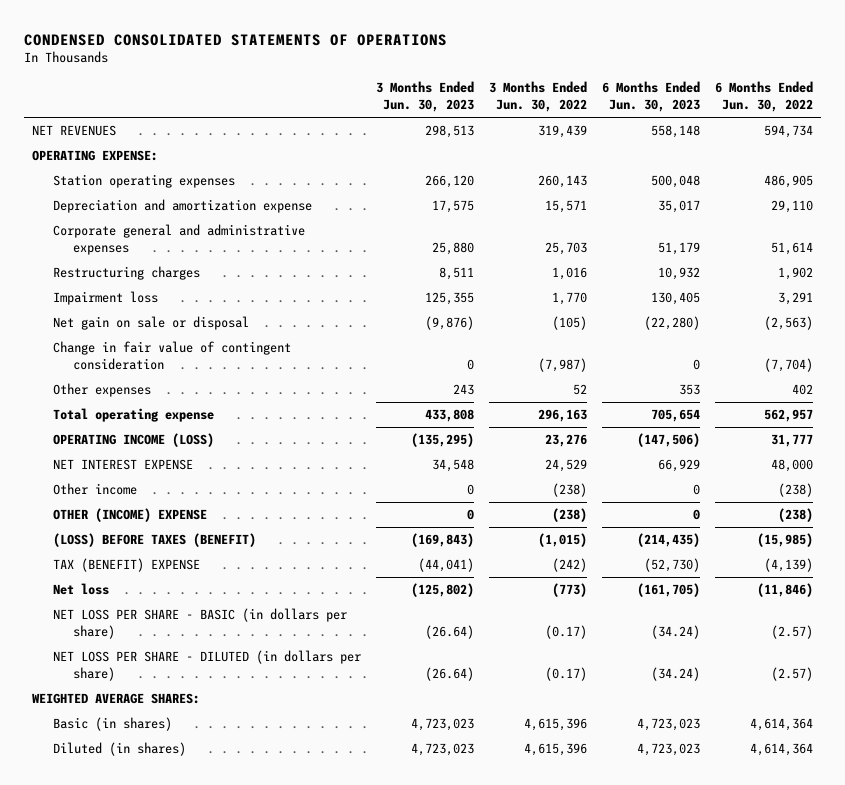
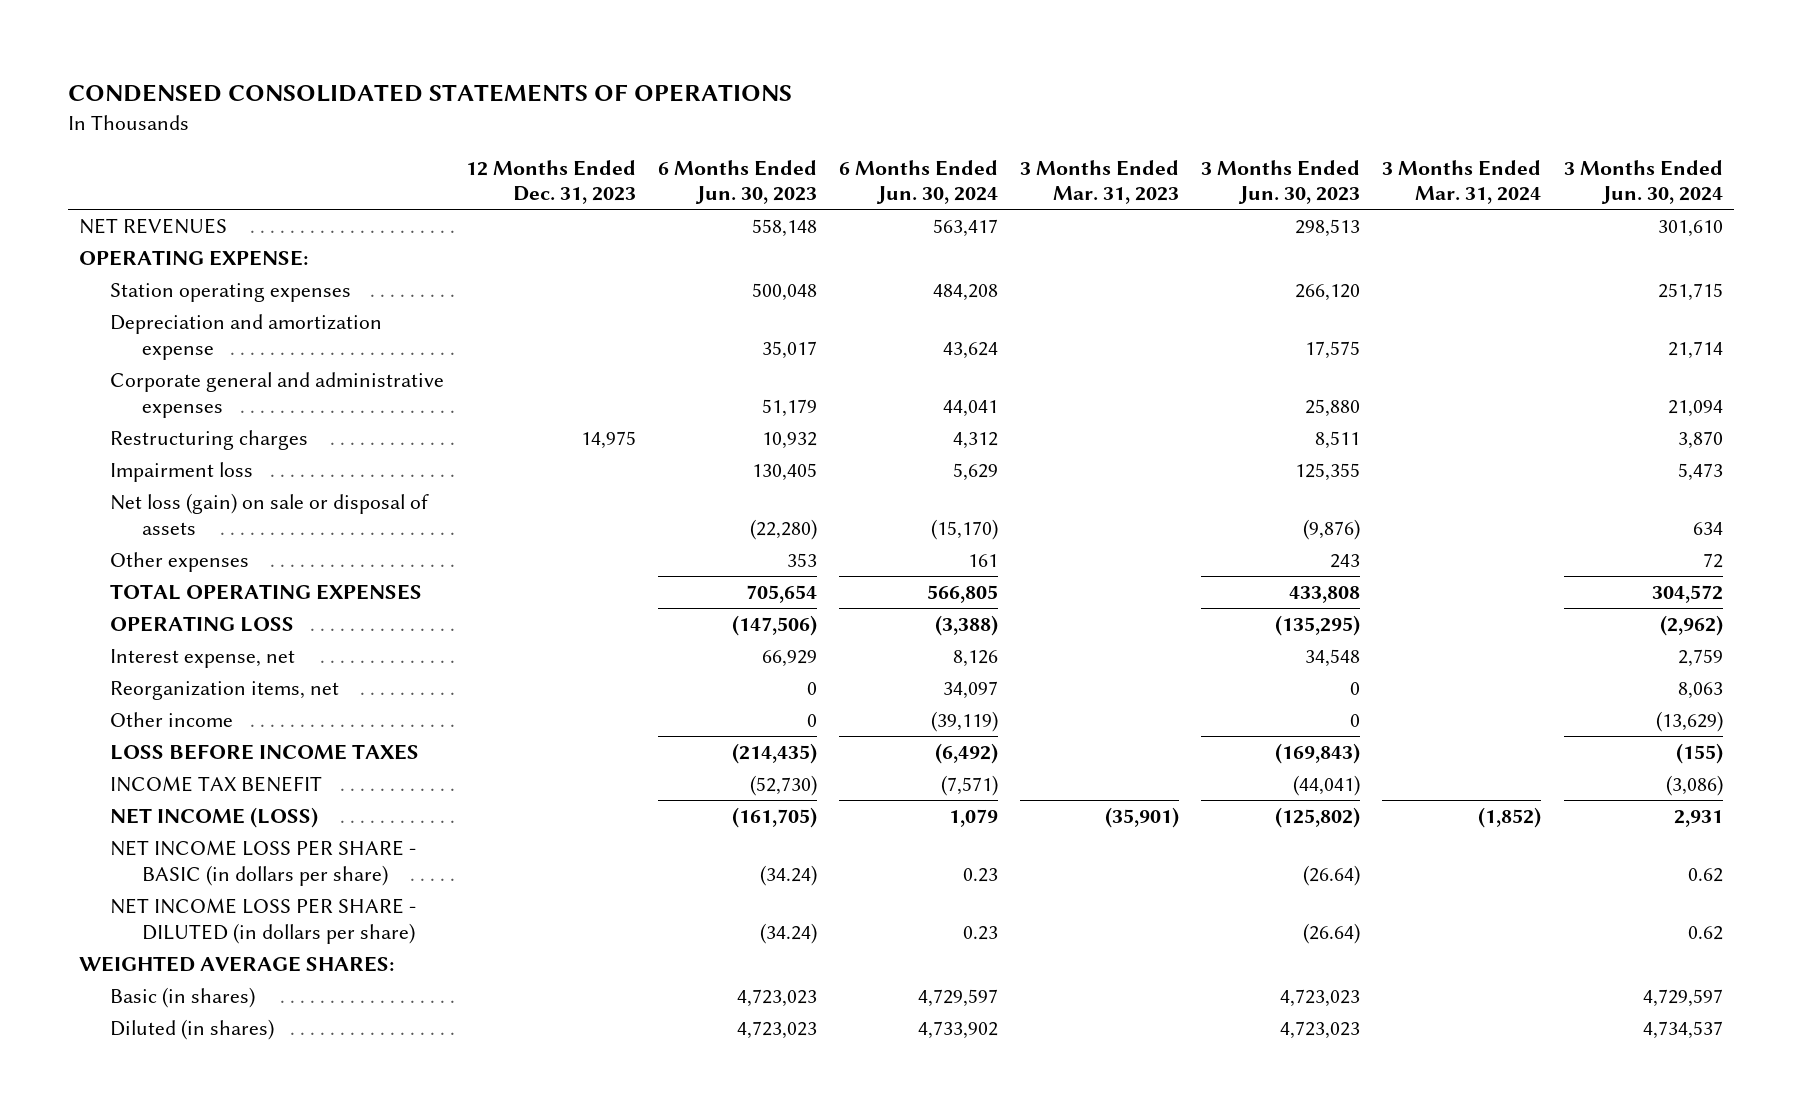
[489,81,588,113] 3 Months Ended Jun. 30, 2022 -> none
[715,81,814,113] 6 Months Ended Jun. 30, 2022 -> none
none -> [466,159,637,205] 12 Months Ended Dec. 31, 2023
none -> [839,159,999,205] 6 Months Ended Jun. 30, 2024
none -> [1020,159,1180,205] 3 Months Ended Mar. 31, 2023
none -> [1382,159,1542,205] 3 Months Ended Mar. 31, 2024
none -> [1563,159,1723,205] 3 Months Ended Jun. 30, 2024
[52,340,291,370] Change in fair value of contingent consideration -> none
[52,315,249,330] Net gain on sale or disposal -> [110,493,430,535] Net loss (gain) on sale or disposal of assets
[52,407,214,422] Total operating expense -> [110,584,423,601] TOTAL OPERATING EXPENSES
[52,432,214,447] OPERATING INCOME (LOSS) -> [110,616,295,633] OPERATING LOSS
[52,458,193,470] NET INTEREST EXPENSE -> [110,649,296,669] Interest expense, net
none -> [110,681,340,701] Reorganization items, net
[52,507,207,522] OTHER (INCOME) EXPENSE -> none
[52,532,256,547] (LOSS) BEFORE TAXES (BENEFIT) -> [110,744,420,761] LOSS BEFORE INCOME TAXES
[52,557,200,572] TAX (BENEFIT) EXPENSE -> [110,776,323,793] INCOME TAX BENEFIT
[52,582,109,595] Net loss -> [110,807,319,829] NET INCOME (LOSS)
[52,607,347,639] NET LOSS PER SHARE - BASIC (in dollars per share) -> [110,840,417,886] NET INCOME LOSS PER SHARE - BASIC (in dollars per share)
[52,649,361,681] NET LOSS PER SHARE - DILUTED (in dollars per share) -> [110,898,417,944] NET INCOME LOSS PER SHARE - DILUTED (in dollars per share)

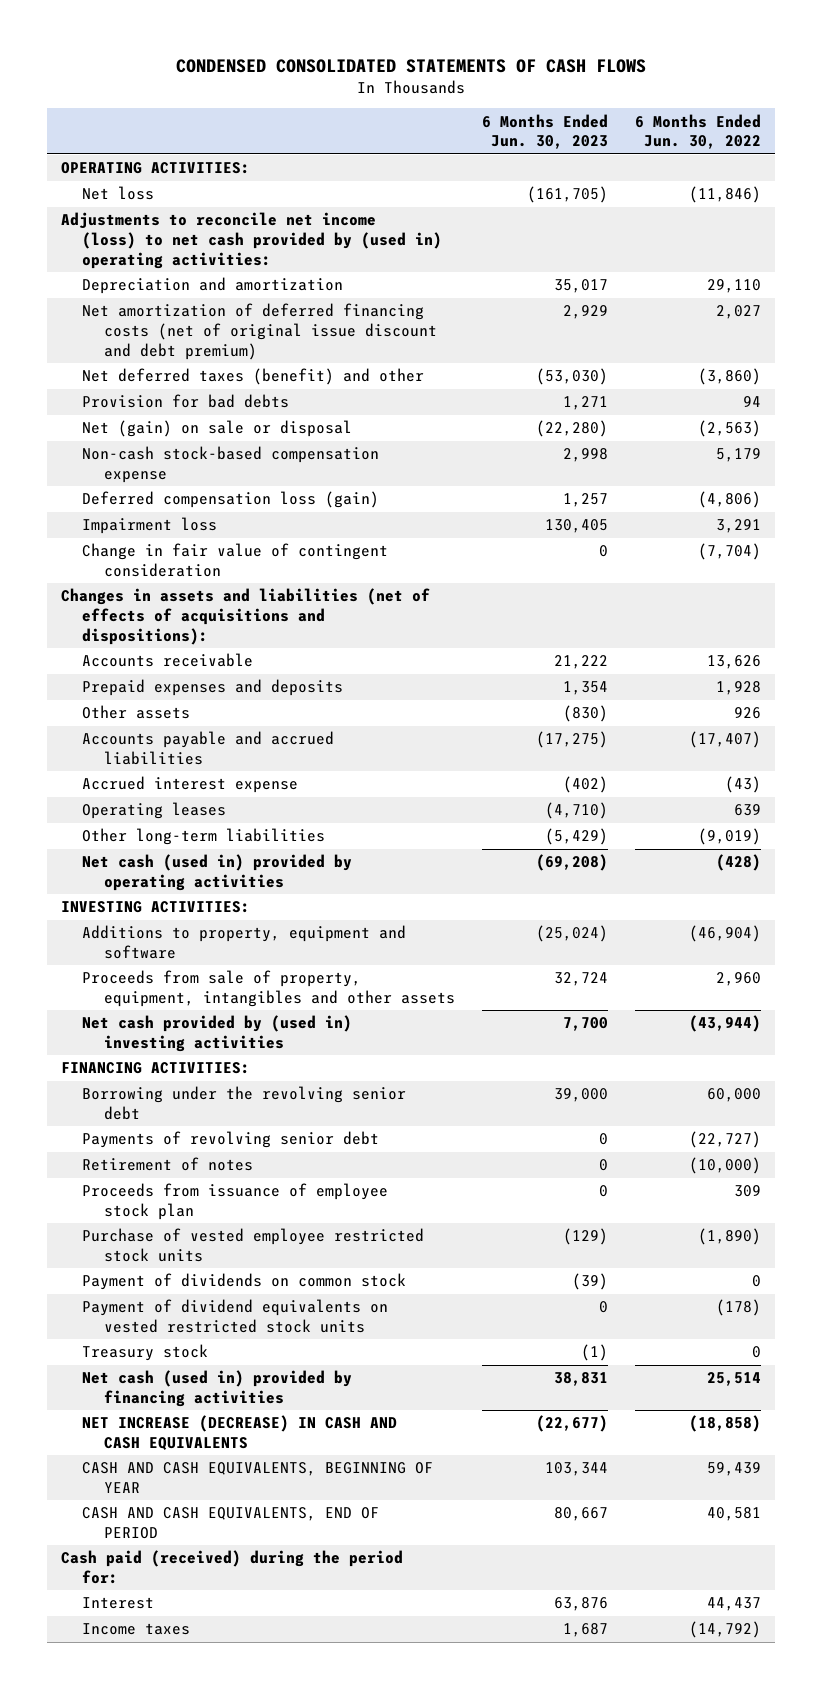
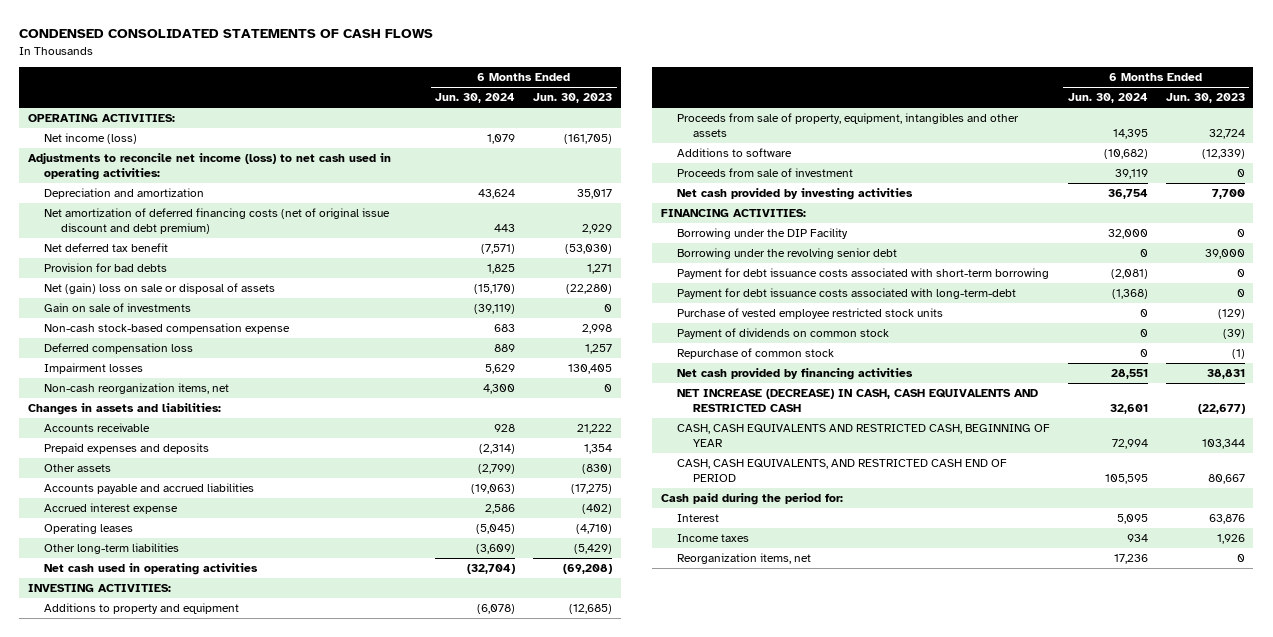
[635,113,762,150] 6 Months Ended Jun. 30, 2022 -> none
none -> [435,93,516,104] Jun. 30, 2024
[82,186,155,201] Net loss -> [44,133,138,145] Net income (loss)
[61,212,443,269] Adjustments to reconcile net income (loss) to net cash provided by (used in) operating activities: -> [28,153,392,181] Adjustments to reconcile net income (loss) to net cash used in operating activities:
[82,368,425,386] Net deferred taxes (benefit) and other -> [44,243,169,253] Net deferred tax benefit
[82,420,353,438] Net (gain) on sale or disposal -> [44,283,276,295] Net (gain) loss on sale or disposal of assets
none -> [44,303,192,313] Gain on sale of investments
[82,543,389,577] Change in fair value of contingent consideration -> none
[82,491,380,509] Deferred compensation loss (gain) -> [44,343,194,355] Deferred compensation loss
[82,517,218,535] Impairment loss -> [44,363,144,375] Impairment losses
none -> [44,383,230,395] Non-cash reorganization items, net
[61,588,431,645] Changes in assets and liabilities (net of effects of acquisitions and dispositions): -> [28,403,222,416] Changes in assets and liabilities:
[82,854,353,891] Net cash (used in) provided by operating activities -> [44,563,259,576] Net cash used in operating activities
[82,925,407,959] Additions to property, equipment and software -> [44,603,240,615] Additions to property and equipment
[535,925,608,943] (25,024) -> [569,604,613,615] (12,685)
none -> [676,148,792,158] Additions to software
none -> [676,168,853,178] Proceeds from sale of investment
[82,1015,353,1052] Net cash provided by (used in) investing activities -> [676,188,913,201] Net cash provided by investing activities
none -> [676,228,848,240] Borrowing under the DIP Facility
[82,1131,380,1149] Payments of revolving senior debt -> none
[82,1157,254,1172] Retirement of notes -> none
[82,1183,389,1220] Proceeds from issuance of employee stock plan -> none
none -> [676,268,1049,280] Payment for debt issuance costs associated with short-term borrowing
none -> [676,288,1016,300] Payment for debt issuance costs associated with long-term-debt
[82,1299,389,1333] Payment of dividend equivalents on vested restricted stock units -> none
[82,1344,209,1362] Treasury stock -> [676,348,834,360] Repurchase of common stock
[82,1370,353,1407] Net cash (used in) provided by financing activities -> [676,368,913,381] Net cash provided by financing activities
[82,1415,398,1450] NET INCREASE (DECREASE) IN CASH AND CASH EQUIVALENTS -> [676,389,1038,413] NET INCREASE (DECREASE) IN CASH, CASH EQUIVALENTS AND RESTRICTED CASH
[82,1462,434,1493] CASH AND CASH EQUIVALENTS, BEGINNING OF YEAR -> [676,424,1050,448] CASH, CASH EQUIVALENTS AND RESTRICTED CASH, BEGINNING OF YEAR
[82,1507,380,1539] CASH AND CASH EQUIVALENTS, END OF PERIOD -> [676,459,1007,483] CASH, CASH EQUIVALENTS, AND RESTRICTED CASH END OF PERIOD
[61,1550,404,1584] Cash paid (received) during the period for: -> [660,493,843,506] Cash paid during the period for:
[562,1623,608,1638] 1,687 -> [1216,534,1245,545] 1,926
none -> [676,553,811,565] Reorganization items, net

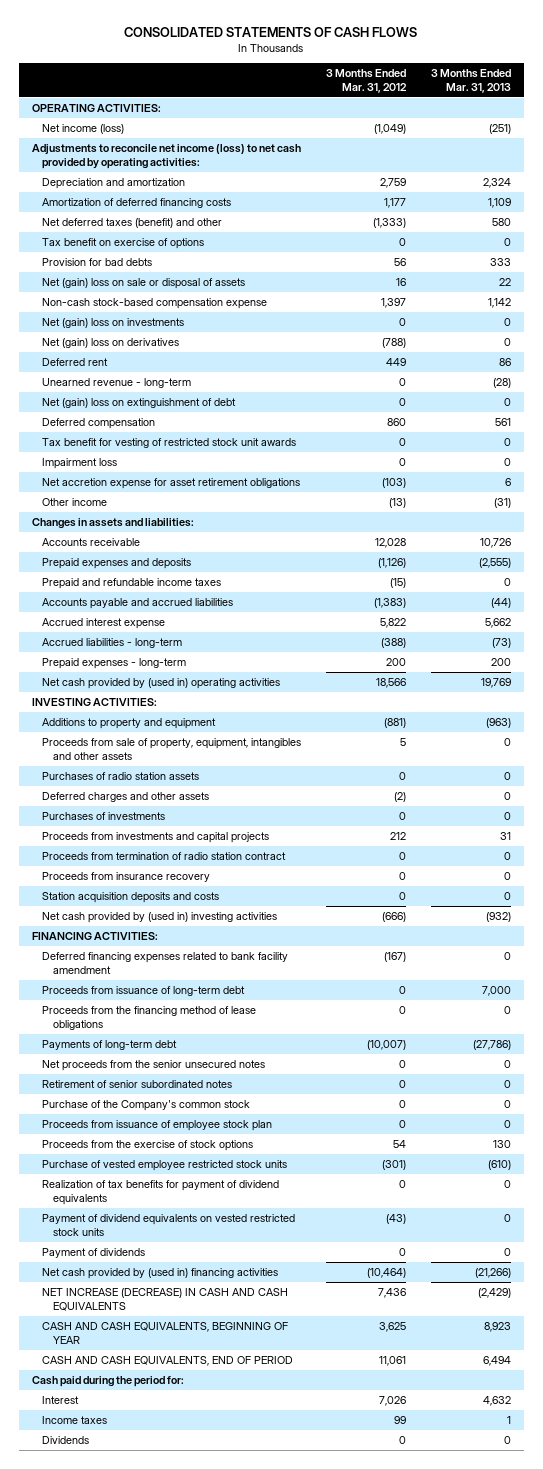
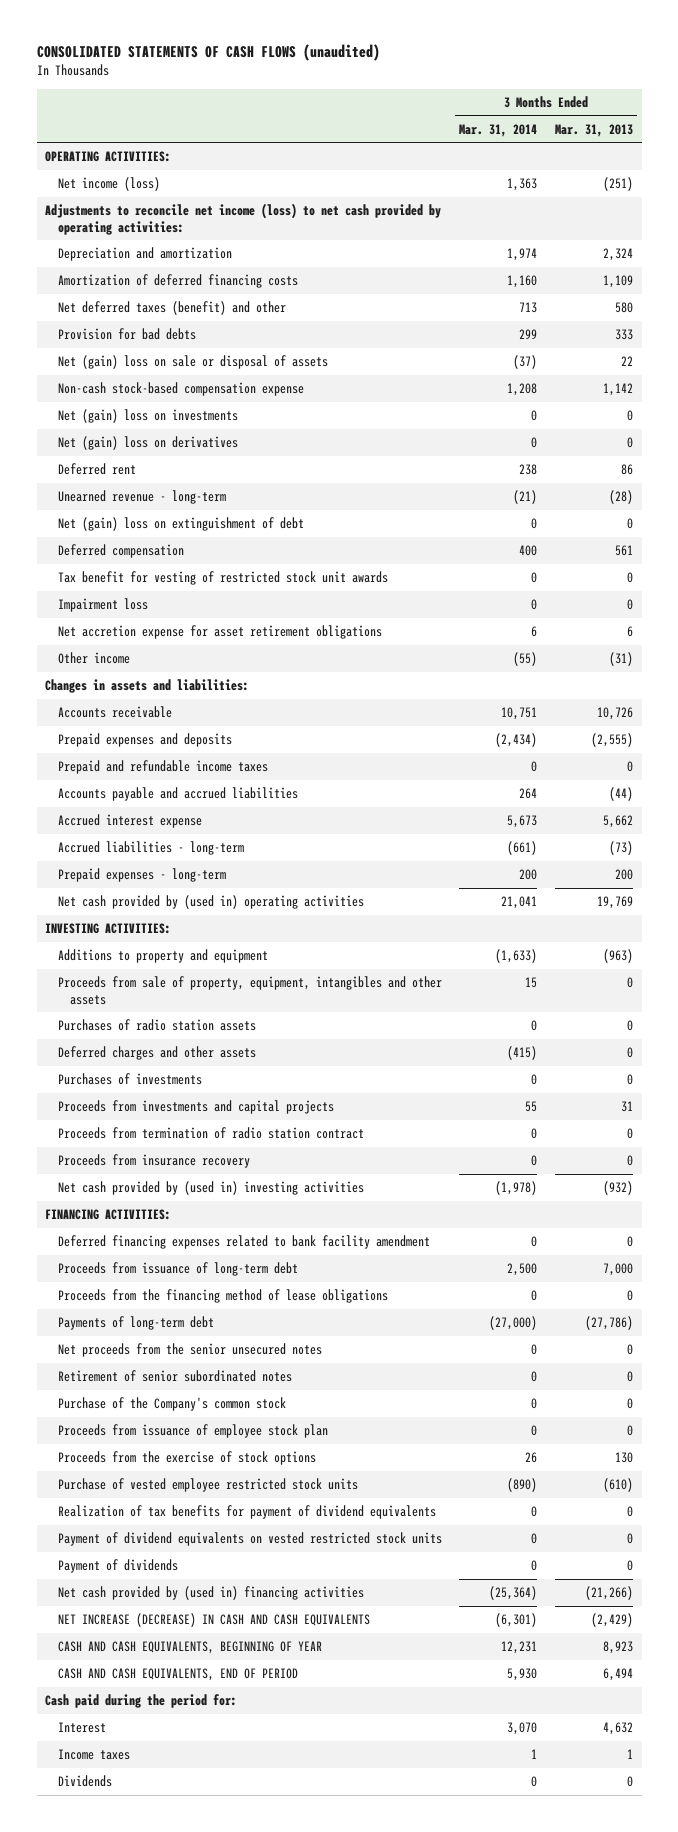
[124,26,418,37] CONSOLIDATED STATEMENTS OF CASH FLOWS -> [36,44,380,62] CONSOLIDATED STATEMENTS OF CASH FLOWS (unaudited)
[326,69,408,93] 3 Months Ended Mar. 31, 2012 -> none
none -> [459,123,538,137] Mar. 31, 2014
[42,238,205,250] Tax benefit on exercise of options -> none
[42,892,220,904] Station acquisition deposits and costs -> none

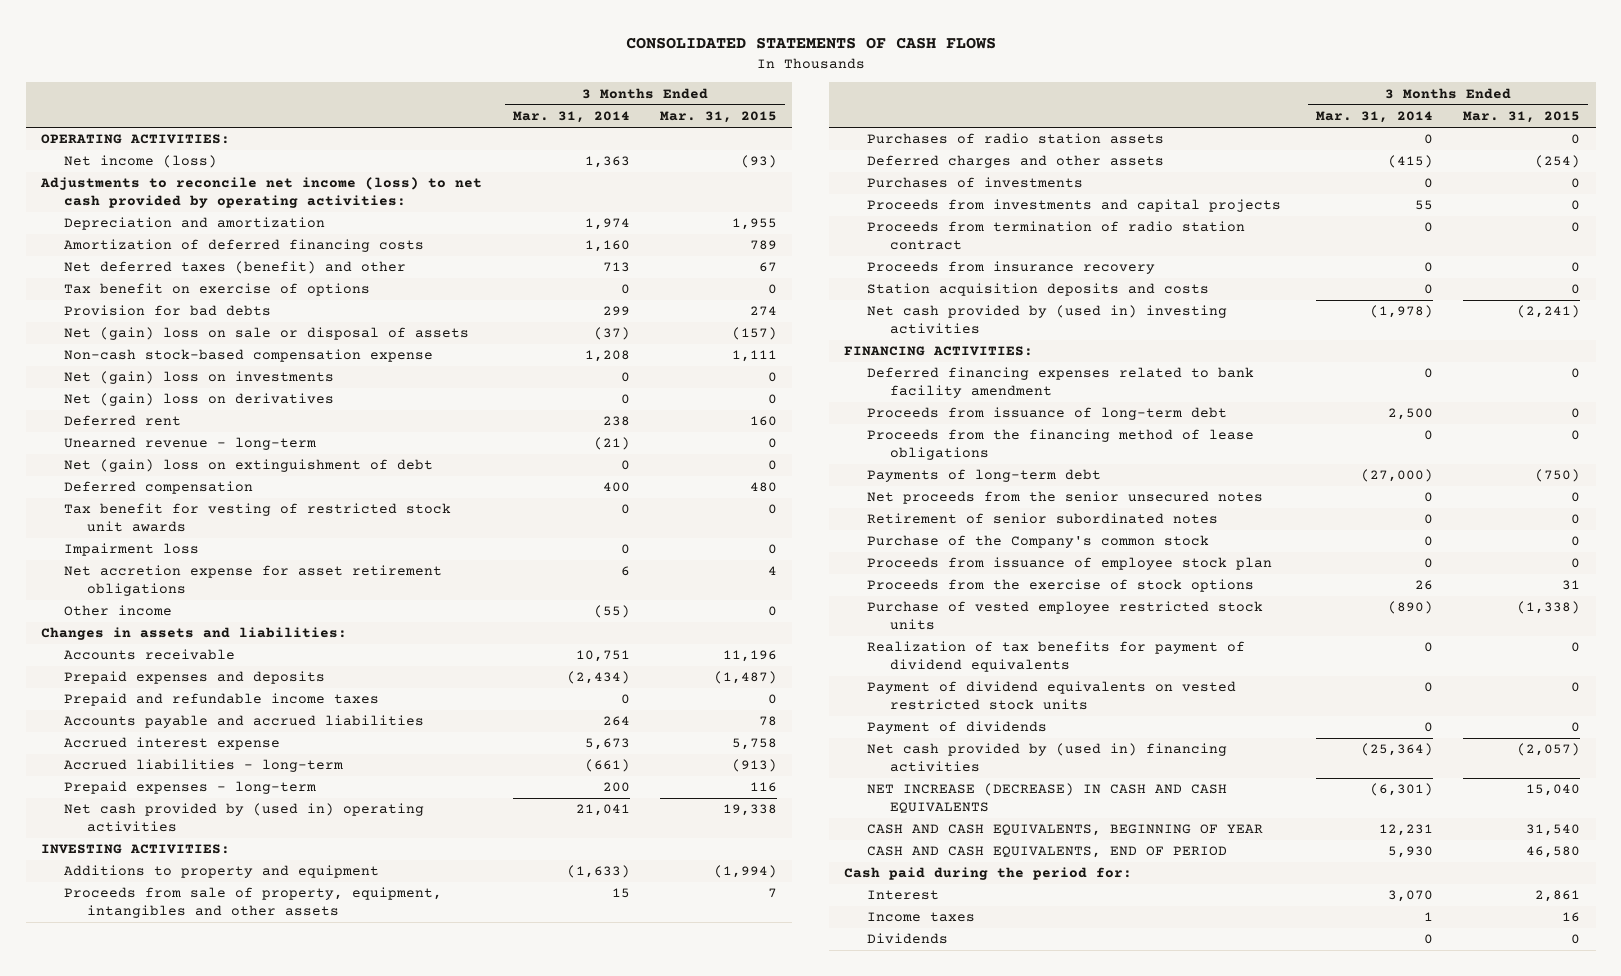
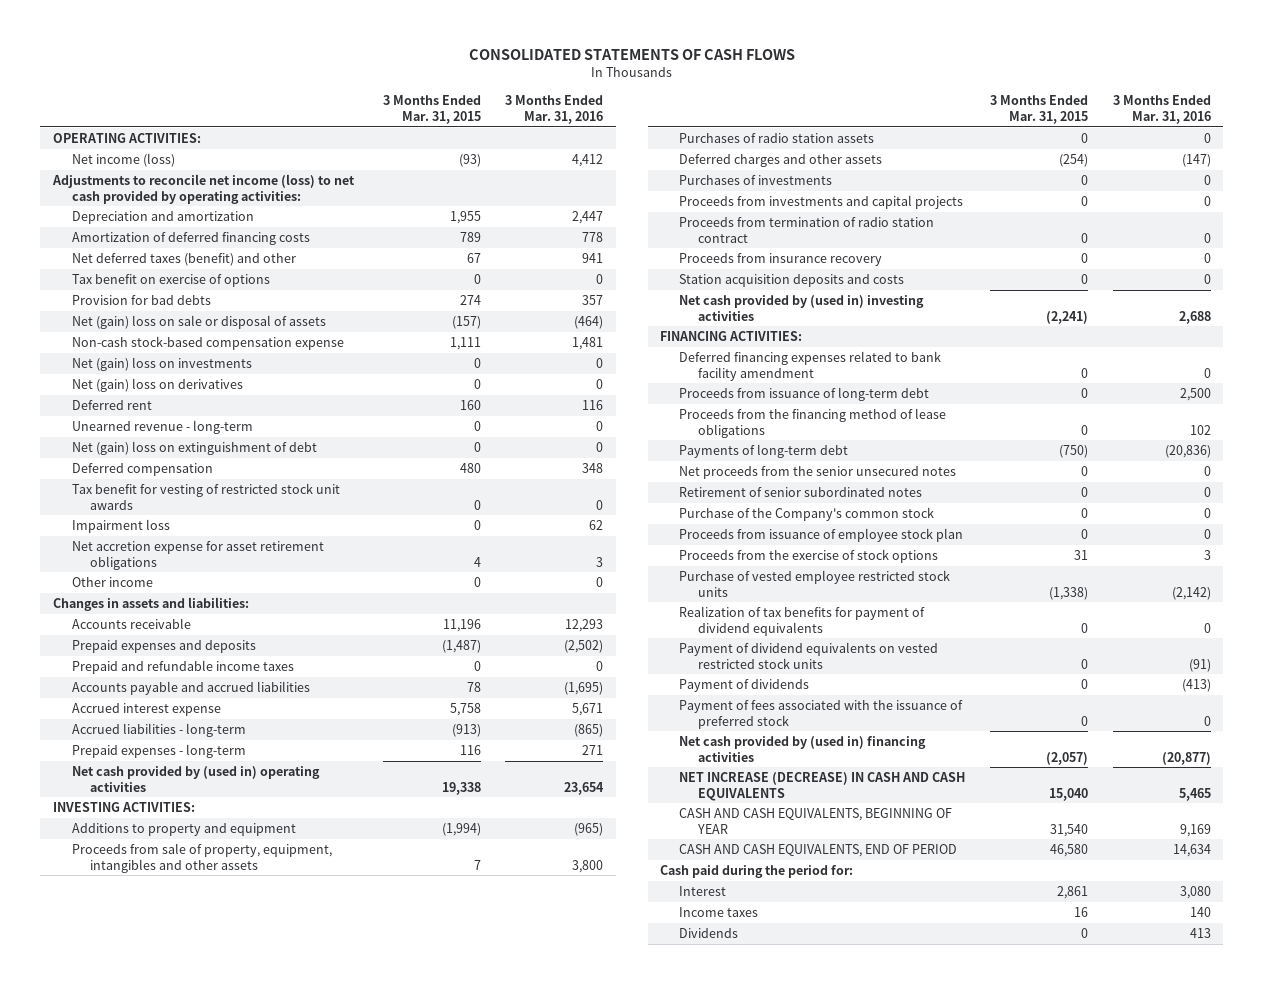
[512,111,630,124] Mar. 31, 2014 -> none
none -> [505,95,604,124] 3 Months Ended Mar. 31, 2016
none -> [678,700,963,729] Payment of fees associated with the issuance of preferred stock

